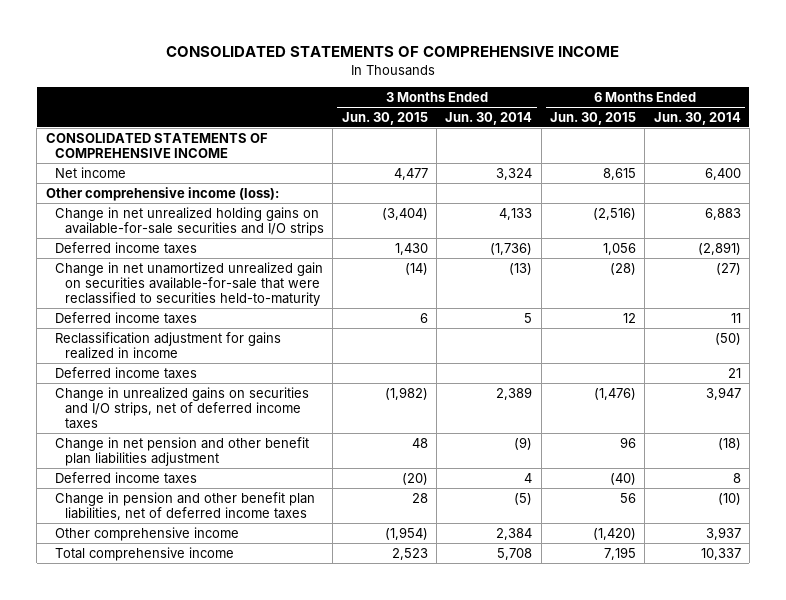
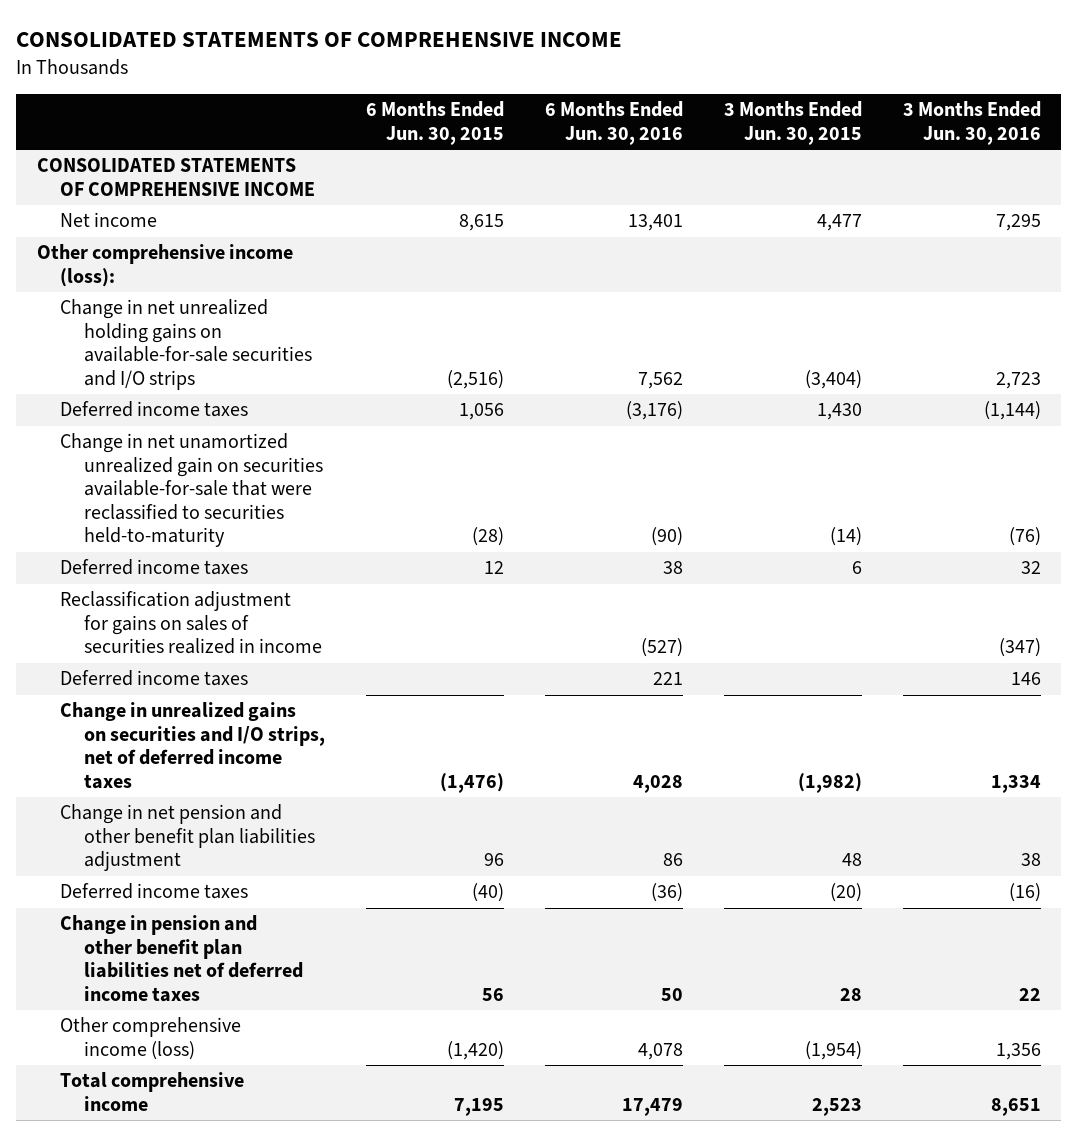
[445,111,533,125] Jun. 30, 2014 -> none
[653,111,741,125] Jun. 30, 2014 -> none
none -> [544,101,683,145] 6 Months Ended Jun. 30, 2016
none -> [902,101,1041,145] 3 Months Ended Jun. 30, 2016
[55,331,282,359] Reclassification adjustment for gains realized in income -> [60,591,322,655] Reclassification adjustment for gains on sales of securities realized in income
[55,491,316,520] Change in pension and other benefit plan liabilities, net of deferred income taxes -> [60,915,303,1002] Change in pension and other benefit plan liabilities net of deferred income taxes
[55,526,240,541] Other comprehensive income -> [60,1017,242,1060] Other comprehensive income (loss)

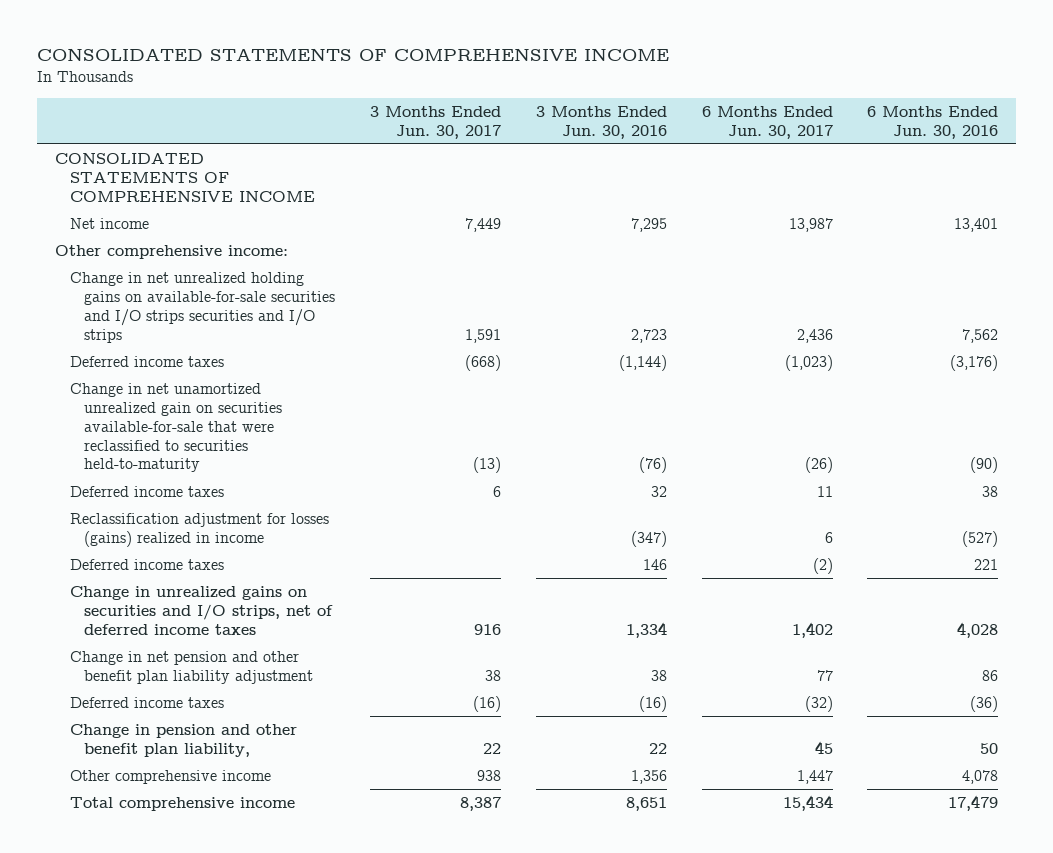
[365,101,504,145] 6 Months Ended Jun. 30, 2015 -> none
[723,101,862,145] 3 Months Ended Jun. 30, 2015 -> none
none -> [370,105,502,139] 3 Months Ended Jun. 30, 2017
none -> [701,105,833,139] 6 Months Ended Jun. 30, 2017
[36,244,293,287] Other comprehensive income (loss): -> [54,244,288,259] Other comprehensive income:
[60,299,312,390] Change in net unrealized holding gains on available-for-sale securities and I/O strips -> [69,271,336,343] Change in net unrealized holding gains on available-for-sale securities and I/O strips securities and I/O strips
[60,591,322,655] Reclassification adjustment for gains on sales of securities realized in income -> [69,512,329,547] Reclassification adjustment for losses (gains) realized in income
[60,804,315,872] Change in net pension and other benefit plan liabilities adjustment -> [69,650,314,684] Change in net pension and other benefit plan liability adjustment
[60,915,303,1002] Change in pension and other benefit plan liabilities net of deferred income taxes -> [69,723,297,757] Change in pension and other benefit plan liability,
[60,1017,242,1060] Other comprehensive income (loss) -> [69,769,271,784] Other comprehensive income

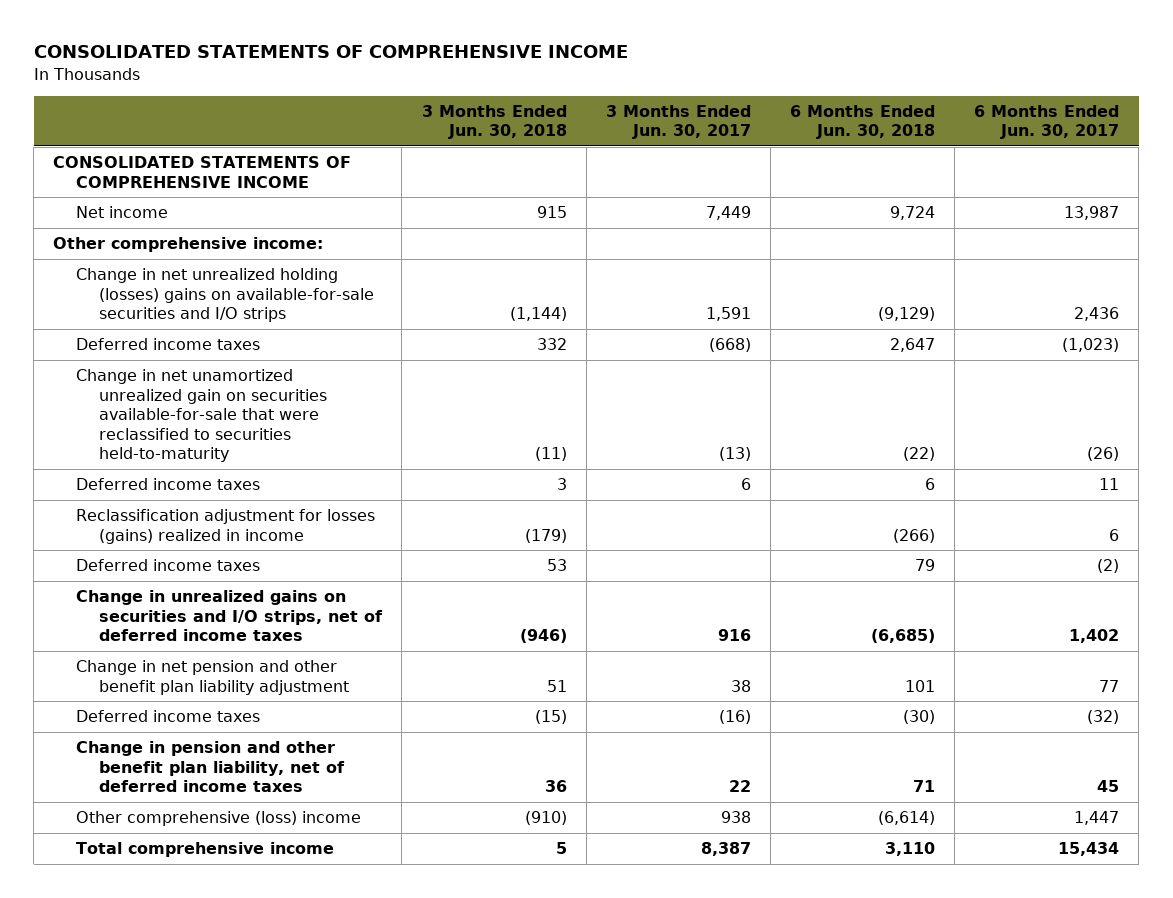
[535,105,667,139] 3 Months Ended Jun. 30, 2016 -> none
[867,105,999,139] 6 Months Ended Jun. 30, 2016 -> none
none -> [421,104,567,140] 3 Months Ended Jun. 30, 2018
none -> [789,104,935,140] 6 Months Ended Jun. 30, 2018
[69,271,336,343] Change in net unrealized holding gains on available-for-sale securities and I/O strips securities and I/O strips -> [76,268,375,323] Change in net unrealized holding (losses) gains on available-for-sale securities and I/O strips
[69,723,297,757] Change in pension and other benefit plan liability, -> [76,741,346,793] Change in pension and other benefit plan liability, net of deferred income taxes
[69,769,271,784] Other comprehensive income -> [76,811,362,827] Other comprehensive (loss) income

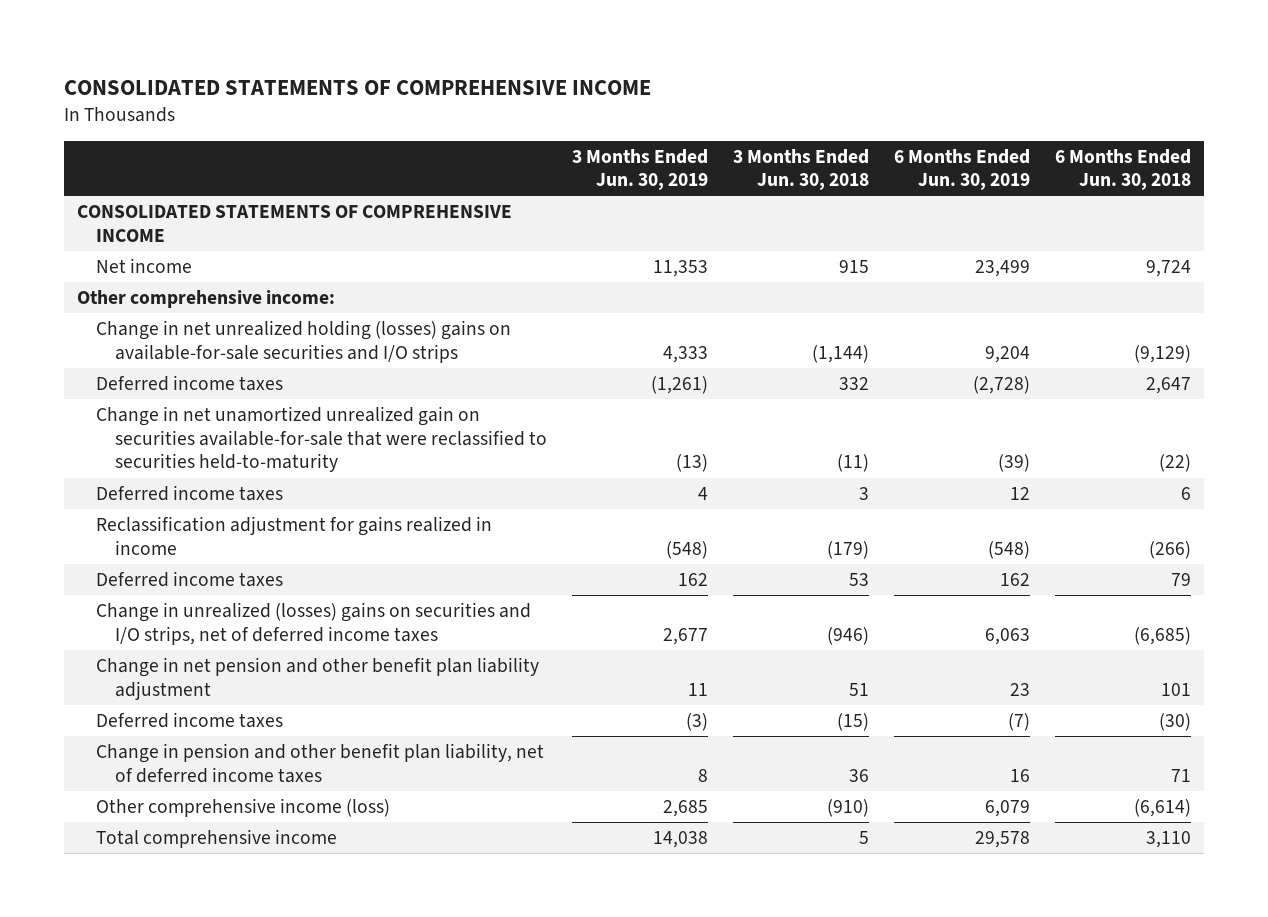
[605,104,751,140] 3 Months Ended Jun. 30, 2017 -> none
[974,104,1120,140] 6 Months Ended Jun. 30, 2017 -> none
none -> [571,148,708,191] 3 Months Ended Jun. 30, 2019
none -> [893,148,1030,191] 6 Months Ended Jun. 30, 2019
[76,509,376,544] Reclassification adjustment for losses (gains) realized in income -> [95,516,492,555] Reclassification adjustment for gains realized in income
[76,590,384,642] Change in unrealized gains on securities and I/O strips, net of deferred income taxes -> [95,602,531,645] Change in unrealized (losses) gains on securities and I/O strips, net of deferred income taxes
[76,811,362,827] Other comprehensive (loss) income -> [95,798,390,818] Other comprehensive income (loss)

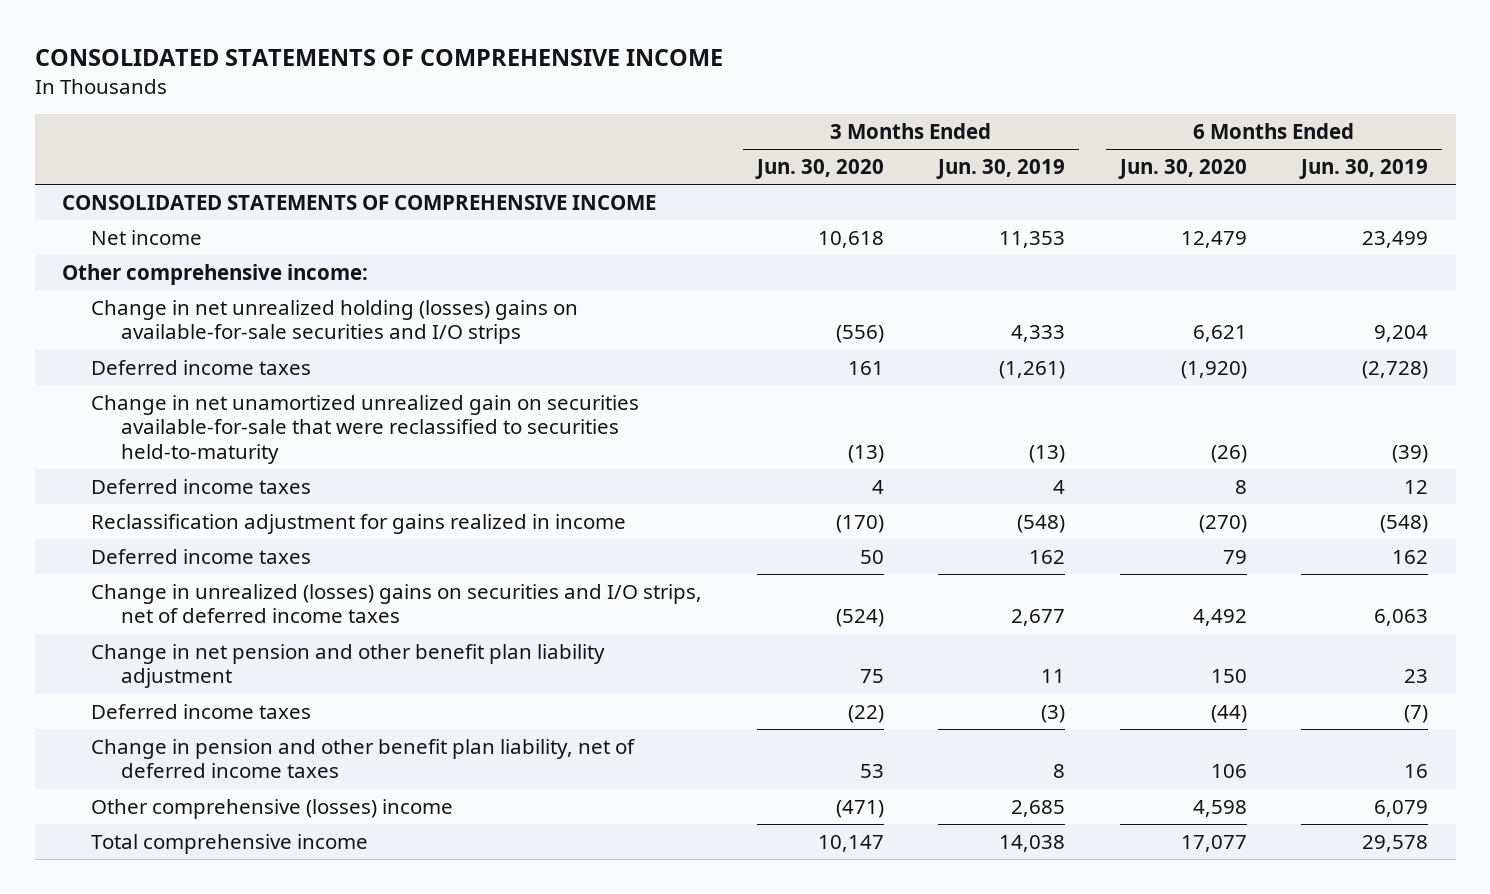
[732,148,869,191] 3 Months Ended Jun. 30, 2018 -> none
[1055,148,1192,191] 6 Months Ended Jun. 30, 2018 -> none
none -> [754,158,884,179] Jun. 30, 2020
none -> [1117,158,1247,179] Jun. 30, 2020
[95,798,390,818] Other comprehensive income (loss) -> [91,798,454,819] Other comprehensive (losses) income

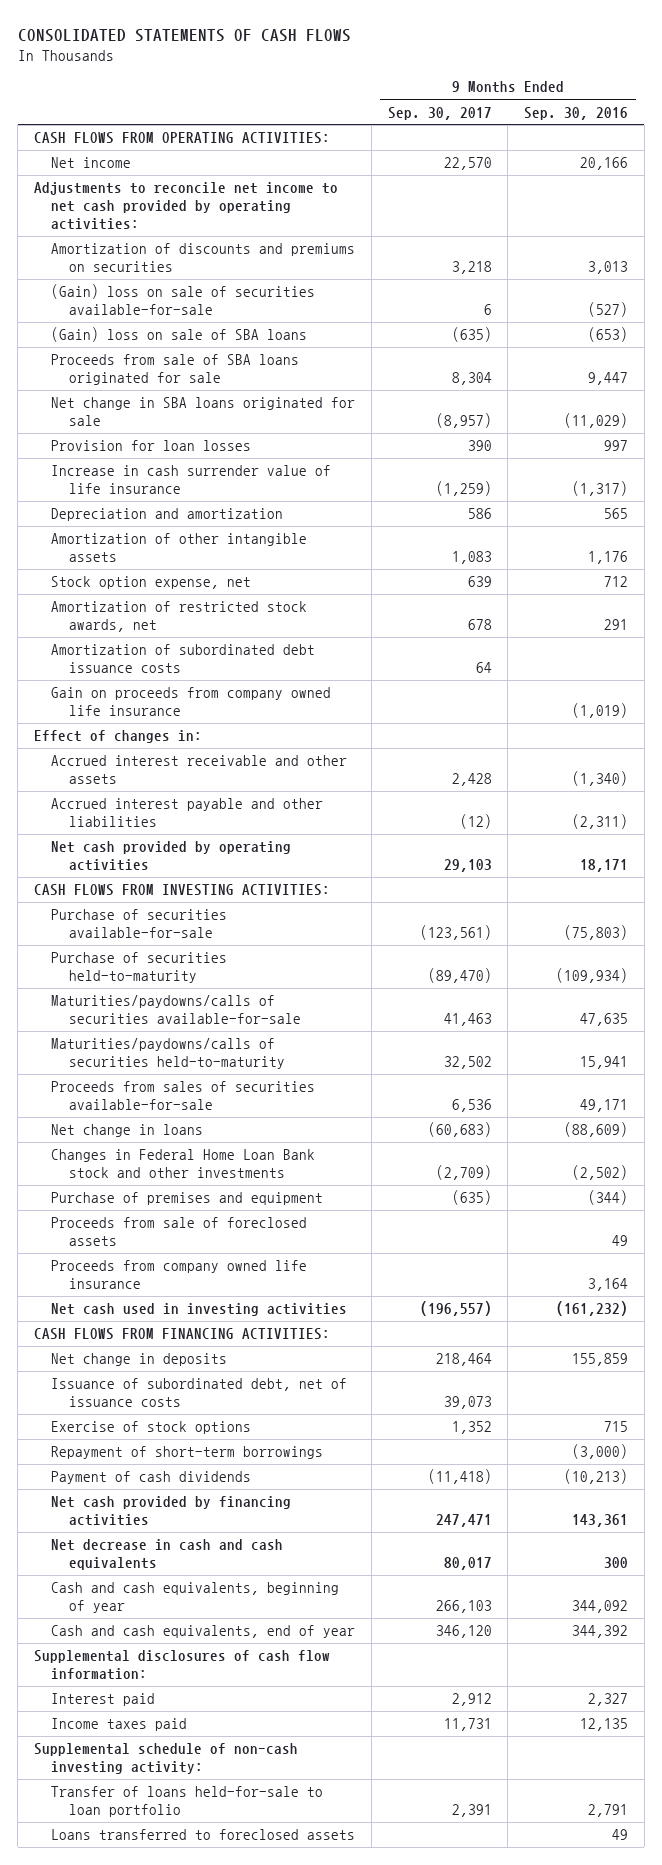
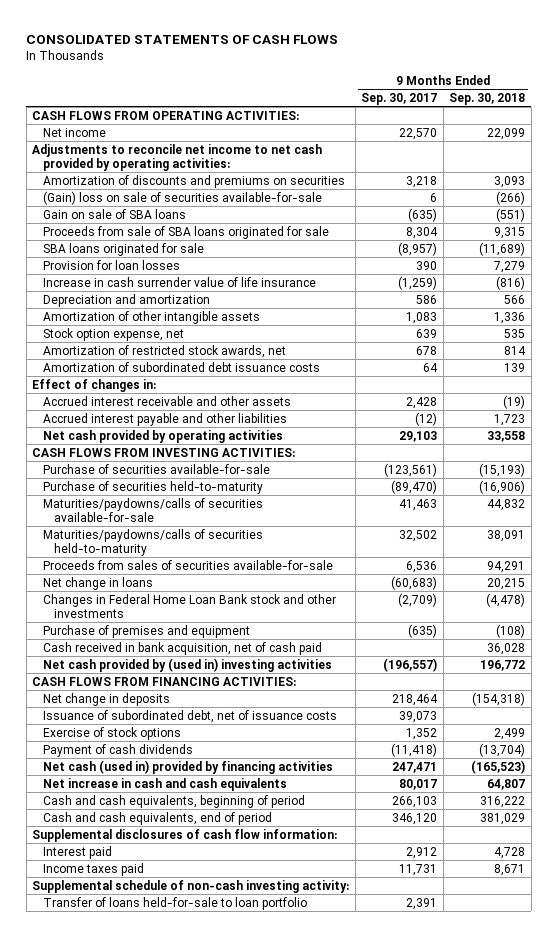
[523,106,628,120] Sep. 30, 2016 -> none
none -> [449,92,526,105] Sep. 30, 2018
[51,327,308,343] (Gain) loss on sale of SBA loans -> [43,208,187,219] Gain on sale of SBA loans
[51,397,356,426] Net change in SBA loans originated for sale -> [43,242,205,256] SBA loans originated for sale
[51,687,332,716] Gain on proceeds from company owned life insurance -> none
[51,1217,308,1246] Proceeds from sale of foreclosed assets -> none
[51,1260,308,1289] Proceeds from company owned life insurance -> none
none -> [43,641,323,655] Cash received in bank acquisition, net of cash paid
[51,1303,348,1317] Net cash used in investing activities -> [43,657,333,672] Net cash provided by (used in) investing activities
[51,1446,324,1460] Repayment of short-term borrowings -> none
[51,1496,292,1526] Net cash provided by financing activities -> [43,759,334,774] Net cash (used in) provided by financing activities
[51,1539,284,1570] Net decrease in cash and cash equivalents -> [43,777,288,791] Net increase in cash and cash equivalents
[51,1582,340,1613] Cash and cash equivalents, beginning of year -> [43,794,306,808] Cash and cash equivalents, beginning of period
[51,1625,356,1639] Cash and cash equivalents, end of year -> [43,811,273,825] Cash and cash equivalents, end of period
[51,1829,356,1841] Loans transferred to foreclosed assets -> none

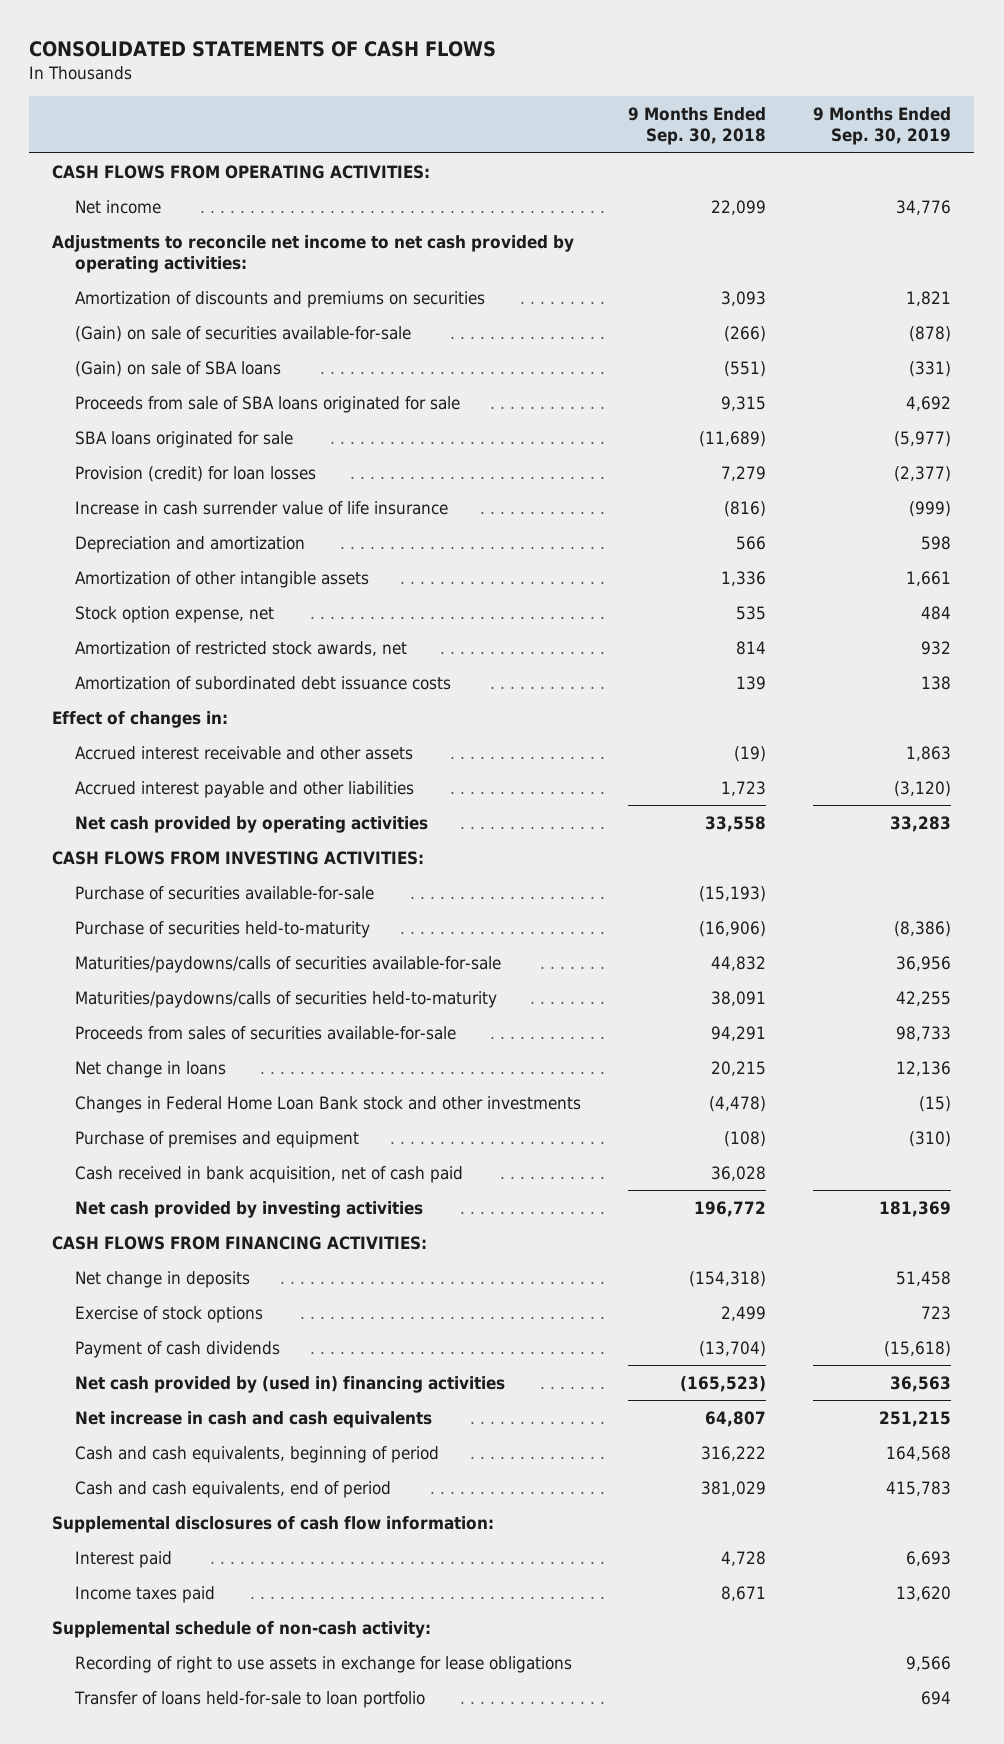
[361,92,438,105] Sep. 30, 2017 -> none
none -> [813,106,952,146] 9 Months Ended Sep. 30, 2019
[43,190,323,205] (Gain) loss on sale of securities available-for-sale -> [75,325,412,342] (Gain) on sale of securities available-for-sale
[43,208,187,219] Gain on sale of SBA loans -> [75,360,282,377] (Gain) on sale of SBA loans
[43,259,181,270] Provision for loan losses -> [75,465,317,482] Provision (credit) for loan losses
[43,657,333,672] Net cash provided by (used in) investing activities -> [75,1200,424,1218] Net cash provided by investing activities
[43,709,338,723] Issuance of subordinated debt, net of issuance costs -> none
[43,759,334,774] Net cash (used in) provided by financing activities -> [75,1375,506,1393] Net cash provided by (used in) financing activities
[32,879,350,893] Supplemental schedule of non-cash investing activity: -> [52,1620,432,1638] Supplemental schedule of non-cash activity:
none -> [75,1655,573,1673] Recording of right to use assets in exchange for lease obligations

